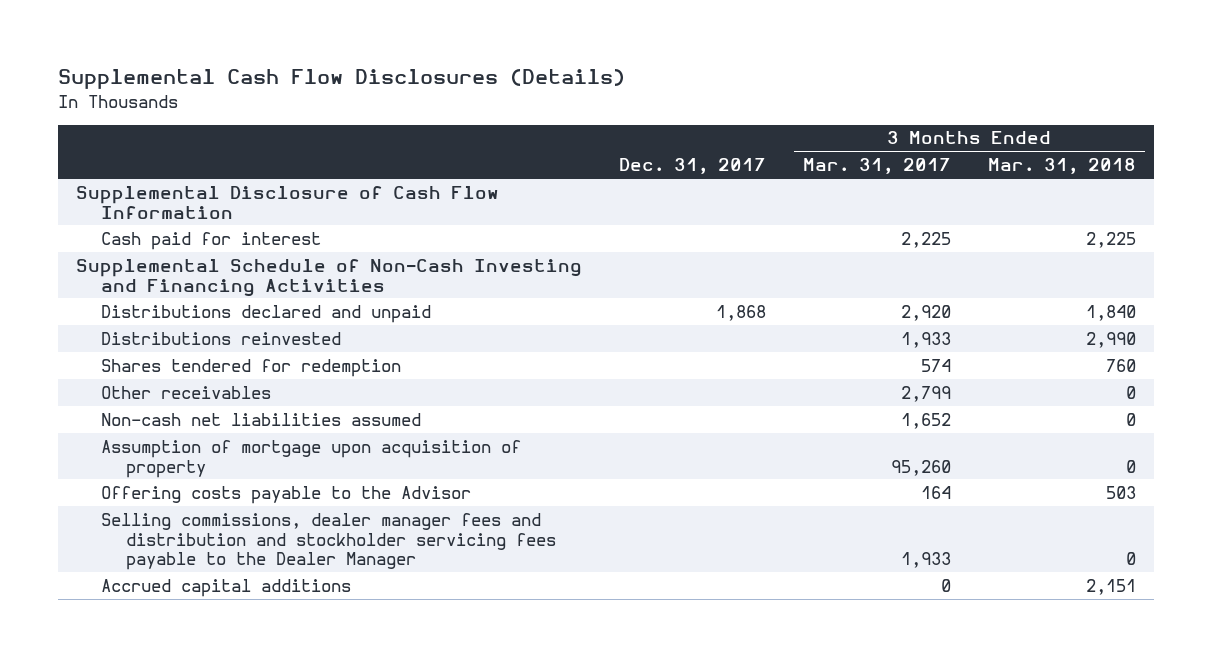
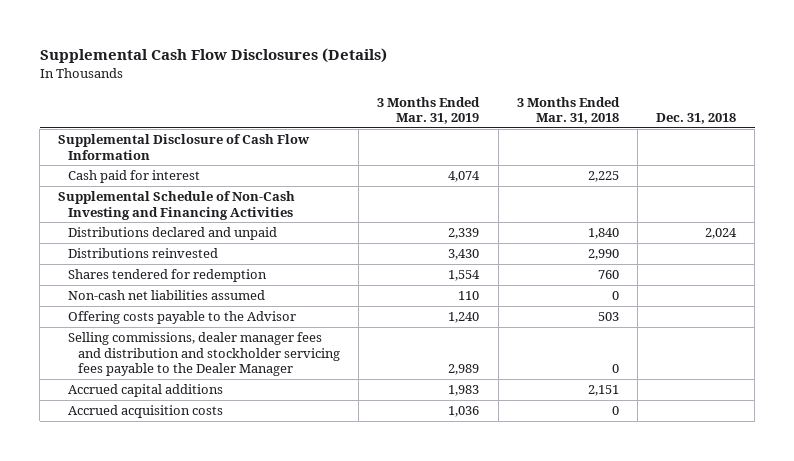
[619,158,767,175] Dec. 31, 2017 -> none
[803,158,952,175] Mar. 31, 2017 -> none
none -> [377,96,481,125] 3 Months Ended Mar. 31, 2019
none -> [655,113,736,125] Dec. 31, 2018
[101,385,272,399] Other receivables -> none
[101,439,522,478] Assumption of mortgage upon acquisition of property -> none
none -> [68,405,224,419] Accrued acquisition costs

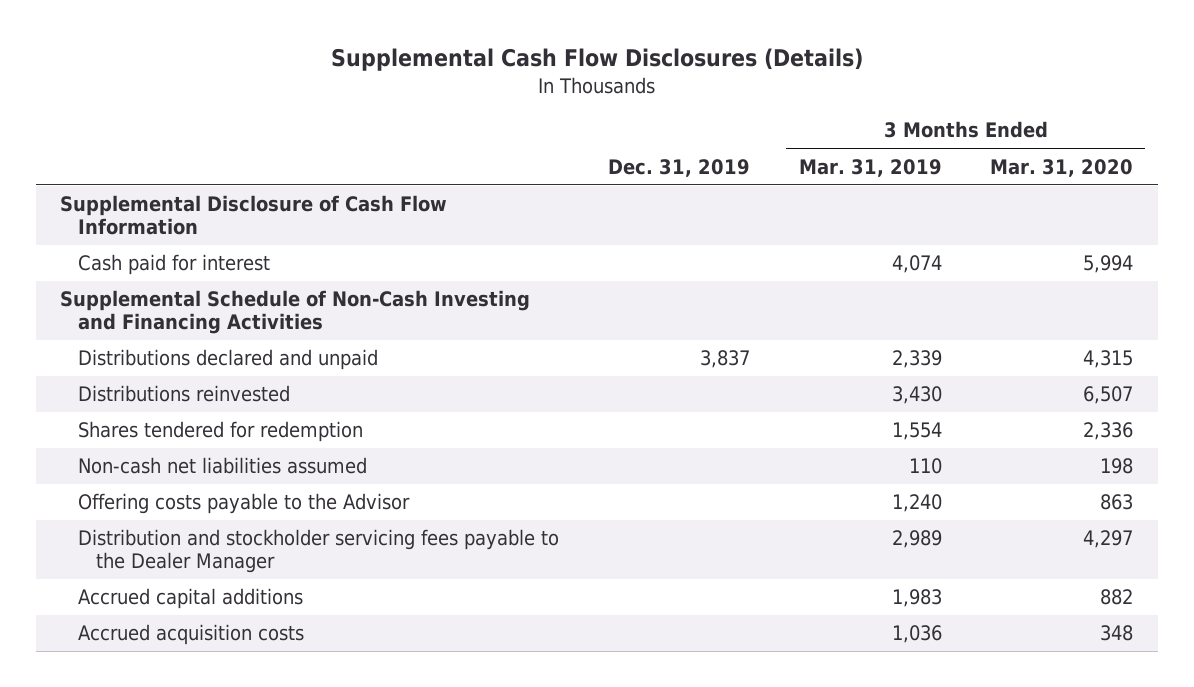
[516,96,620,125] 3 Months Ended Mar. 31, 2018 -> none
[655,113,736,125] Dec. 31, 2018 -> none
none -> [607,158,750,177] Dec. 31, 2019
none -> [990,158,1134,177] Mar. 31, 2020
[68,332,341,377] Selling commissions, dealer manager fees and distribution and stockholder servicing fees payable to the Dealer Manager -> [78,529,560,573] Distribution and stockholder servicing fees payable to the Dealer Manager

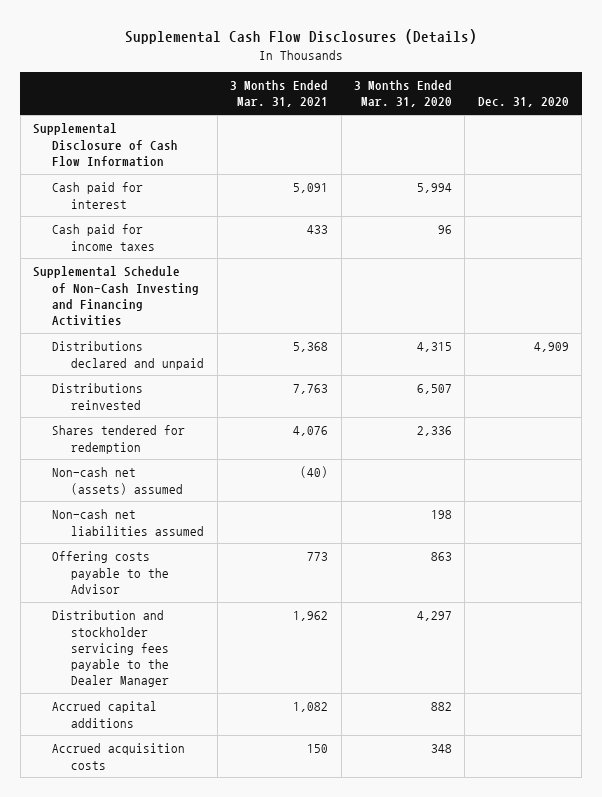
[607,158,750,177] Dec. 31, 2019 -> none
[798,158,942,177] Mar. 31, 2019 -> none
none -> [230,80,329,108] 3 Months Ended Mar. 31, 2021
none -> [477,97,569,108] Dec. 31, 2020
none -> [52,224,156,251] Cash paid for income taxes
none -> [52,467,184,495] Non-cash net (assets) assumed

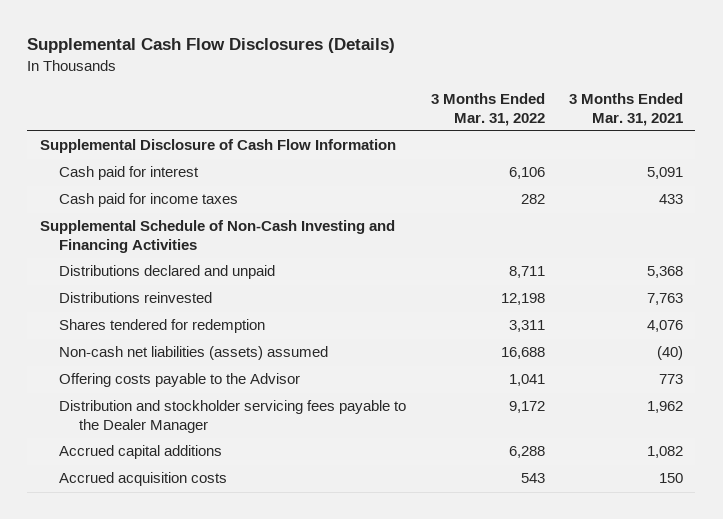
[353,80,452,108] 3 Months Ended Mar. 31, 2020 -> none
[477,97,569,108] Dec. 31, 2020 -> none
none -> [430,92,545,126] 3 Months Ended Mar. 31, 2022
[52,509,205,536] Non-cash net liabilities assumed -> none
[52,467,184,495] Non-cash net (assets) assumed -> [59,346,329,361] Non-cash net liabilities (assets) assumed

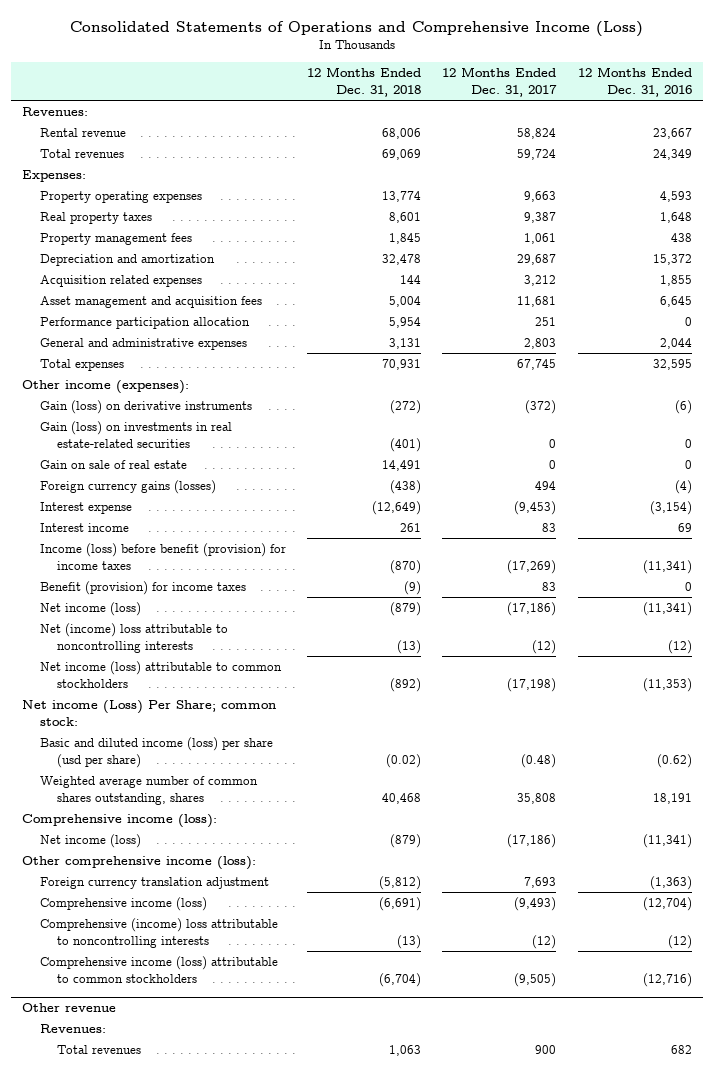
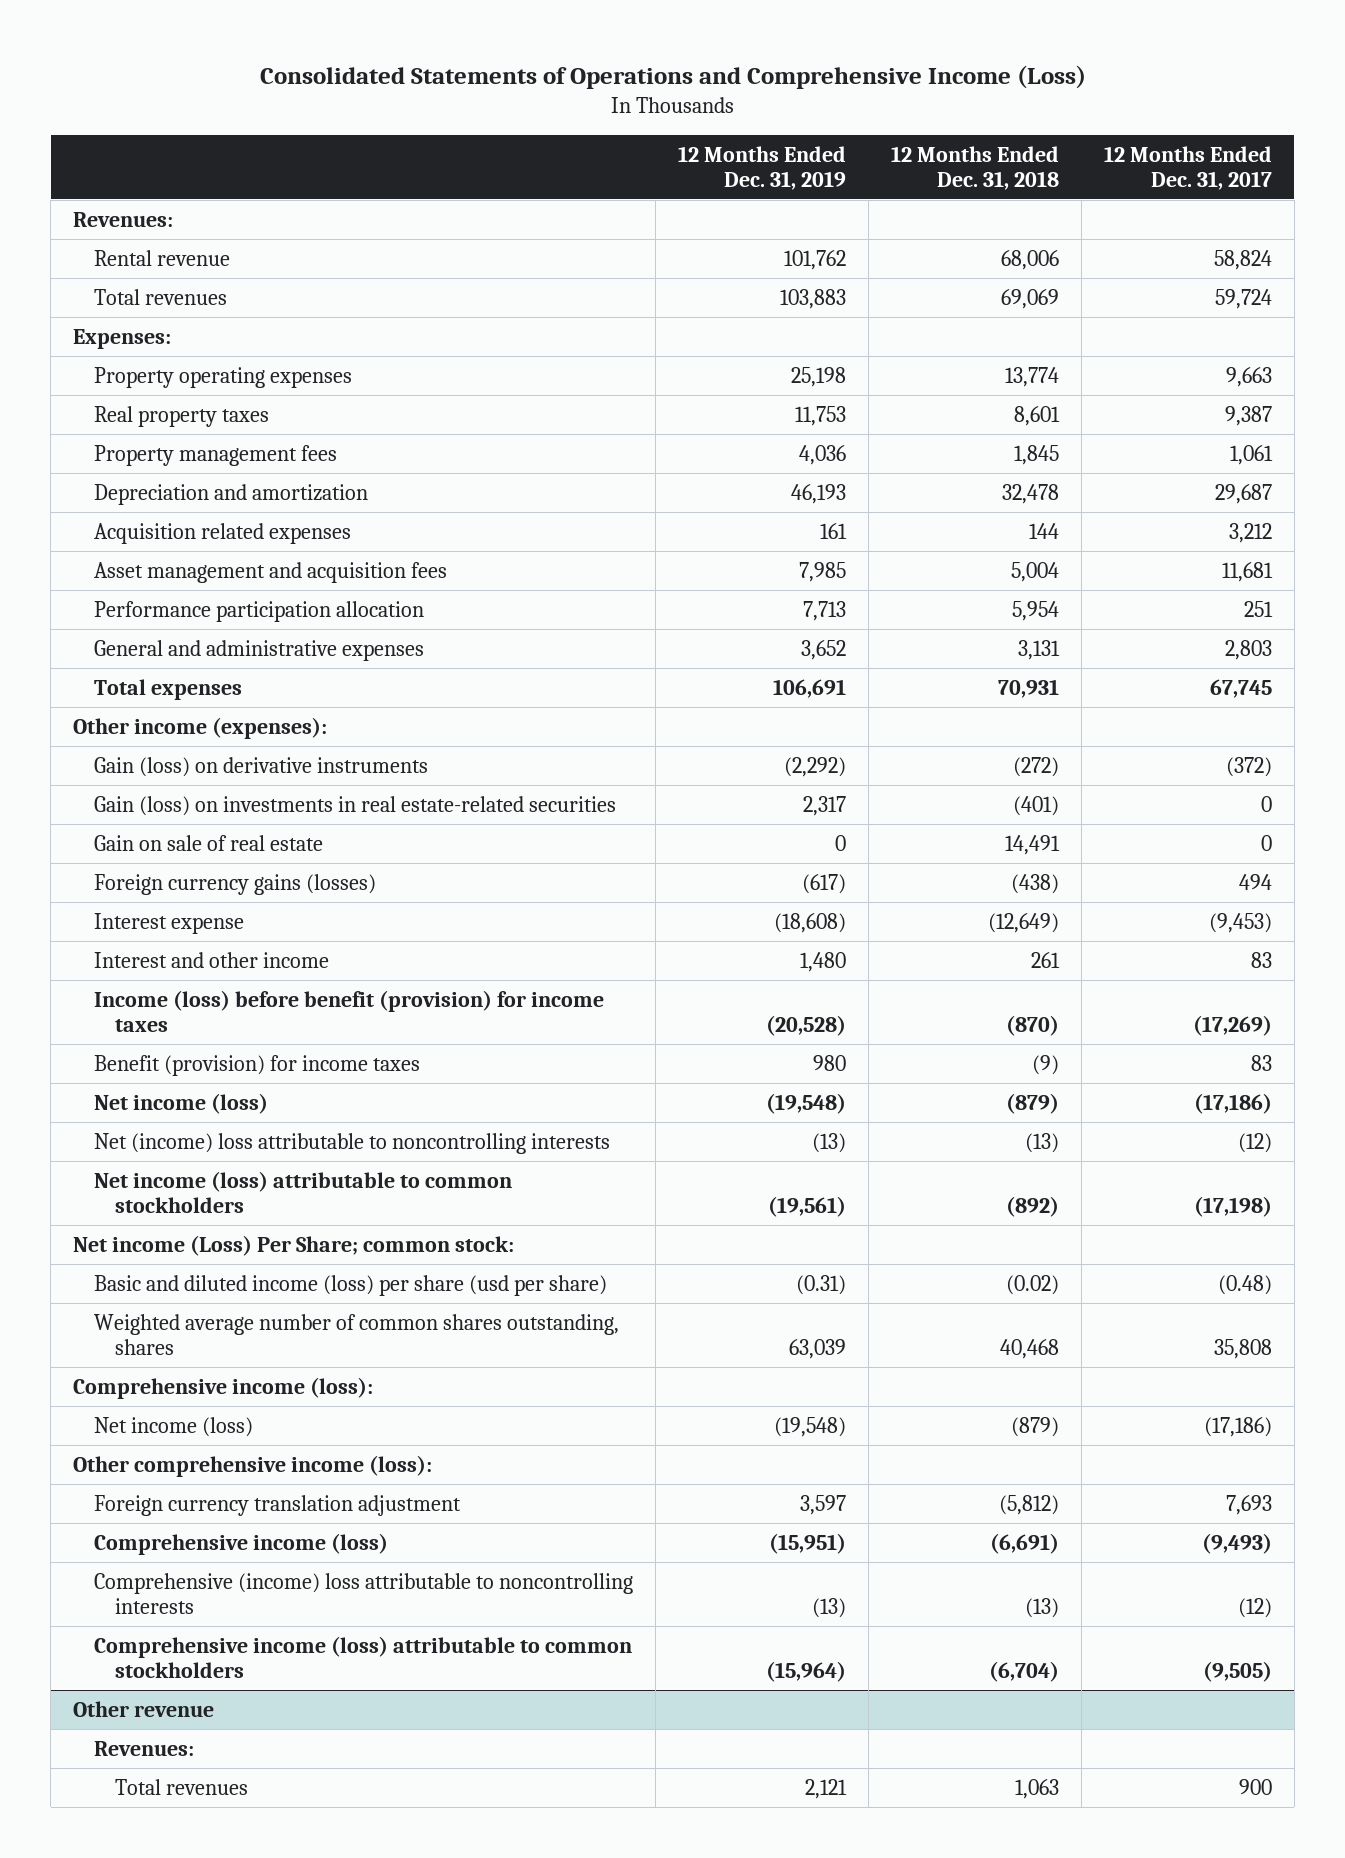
[577,67,692,98] 12 Months Ended Dec. 31, 2016 -> none
none -> [677,145,846,190] 12 Months Ended Dec. 31, 2019
[39,523,129,533] Interest income -> [94,951,330,968] Interest and other income

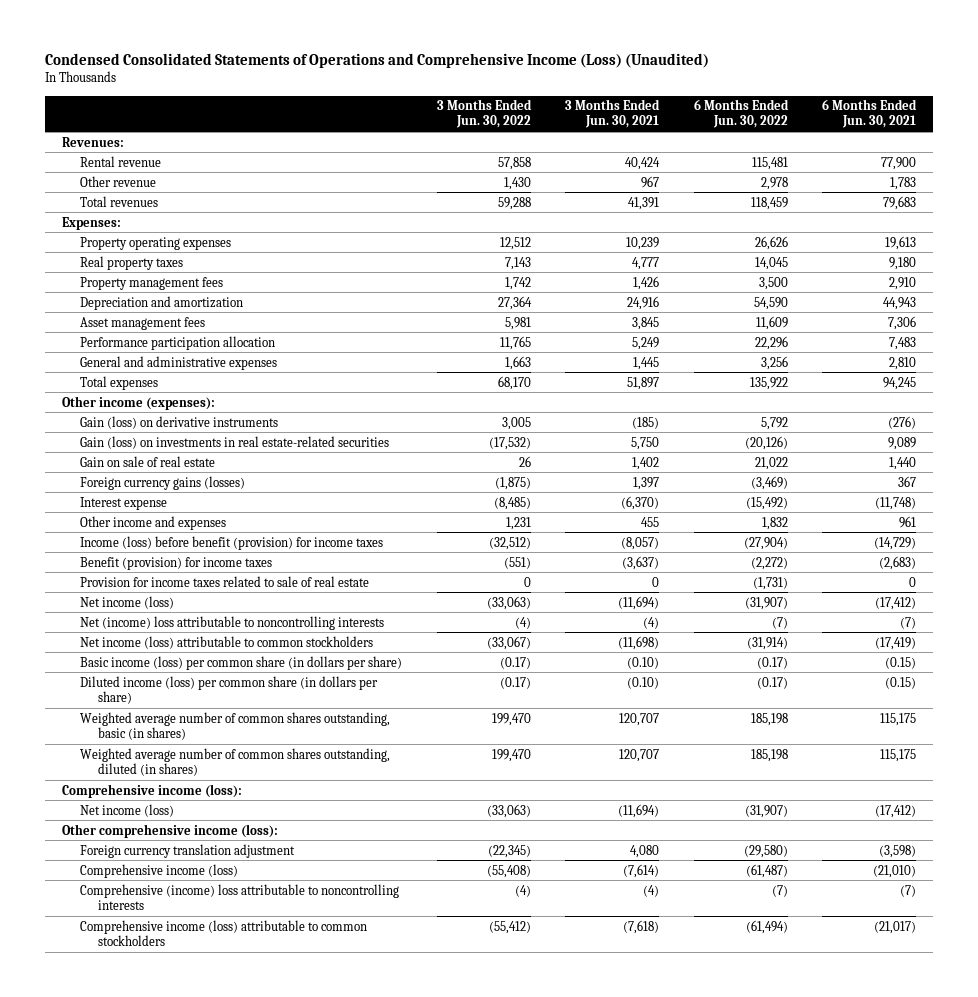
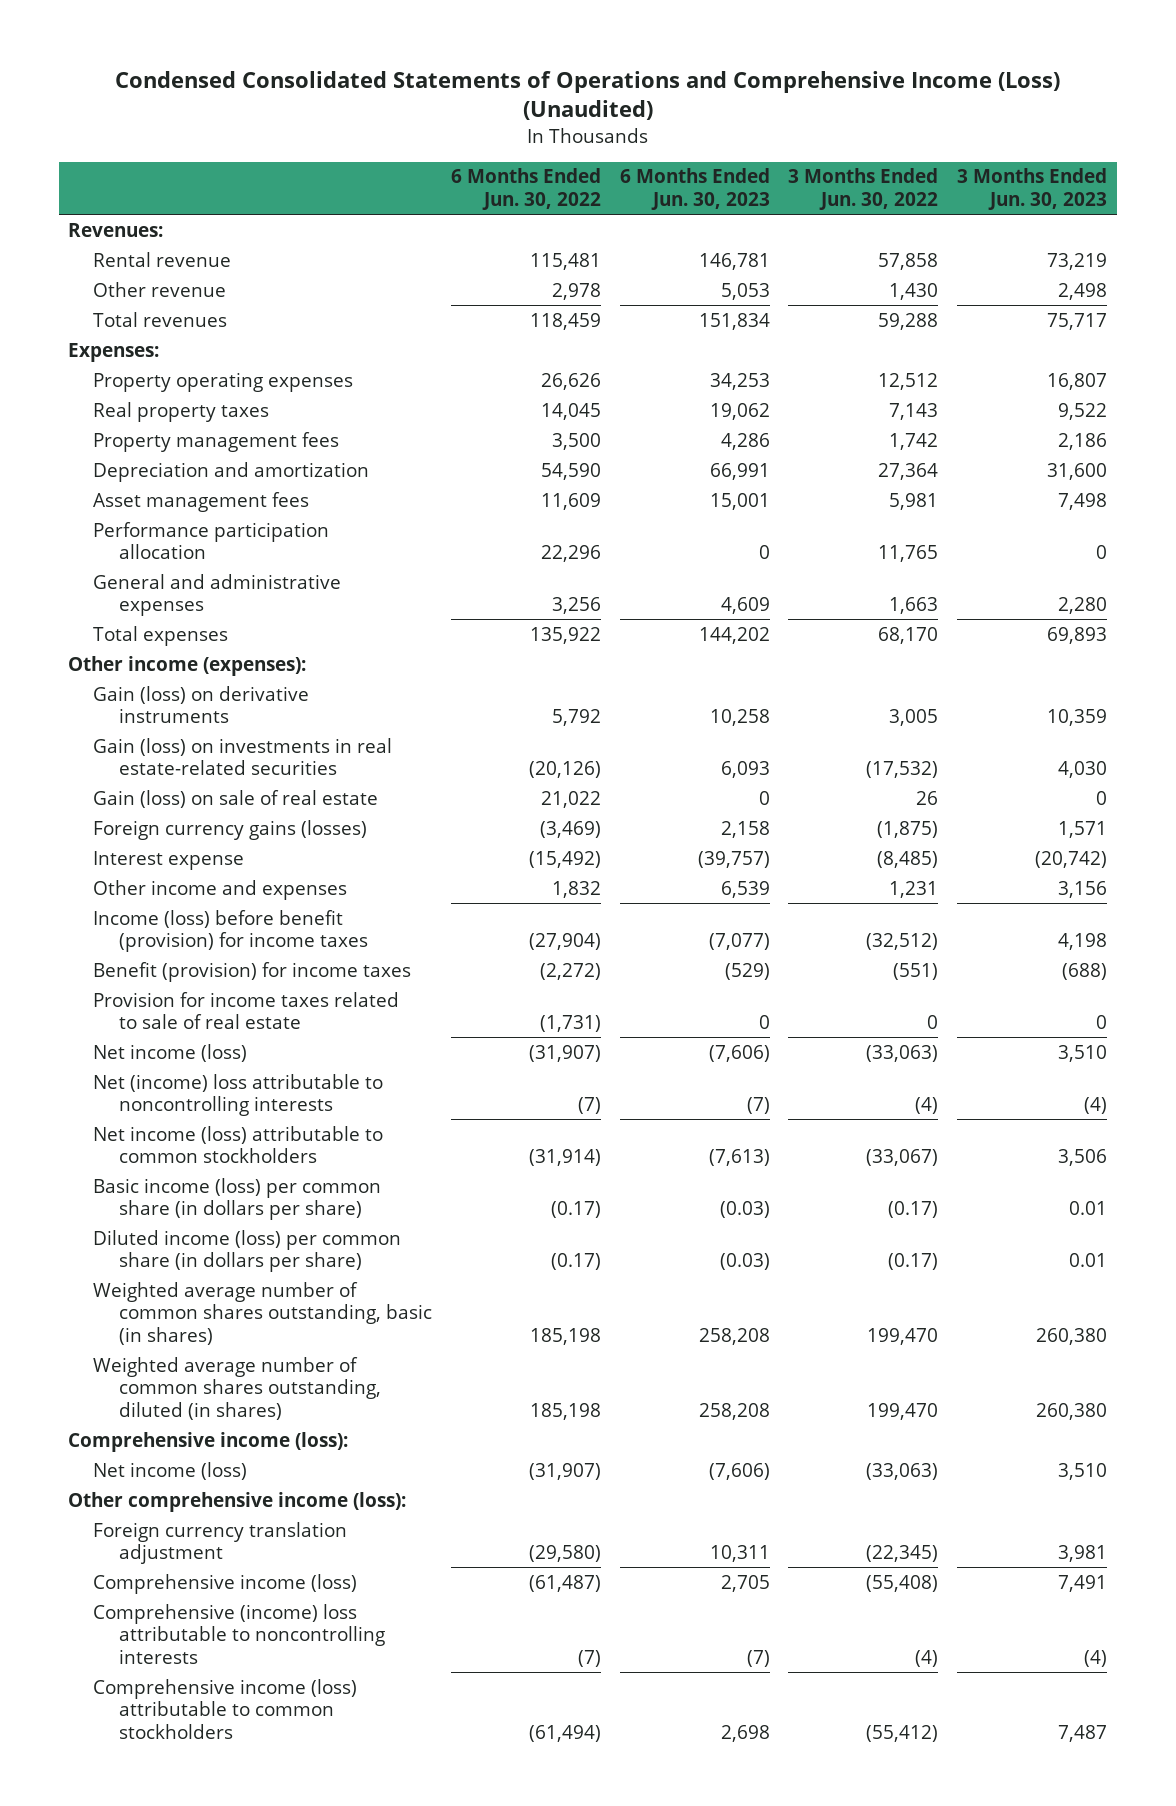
[565,99,661,129] 3 Months Ended Jun. 30, 2021 -> none
[822,99,918,129] 6 Months Ended Jun. 30, 2021 -> none
none -> [619,168,770,210] 6 Months Ended Jun. 30, 2023
none -> [957,168,1108,210] 3 Months Ended Jun. 30, 2023
[80,455,216,467] Gain on sale of real estate -> [93,789,379,808] Gain (loss) on sale of real estate

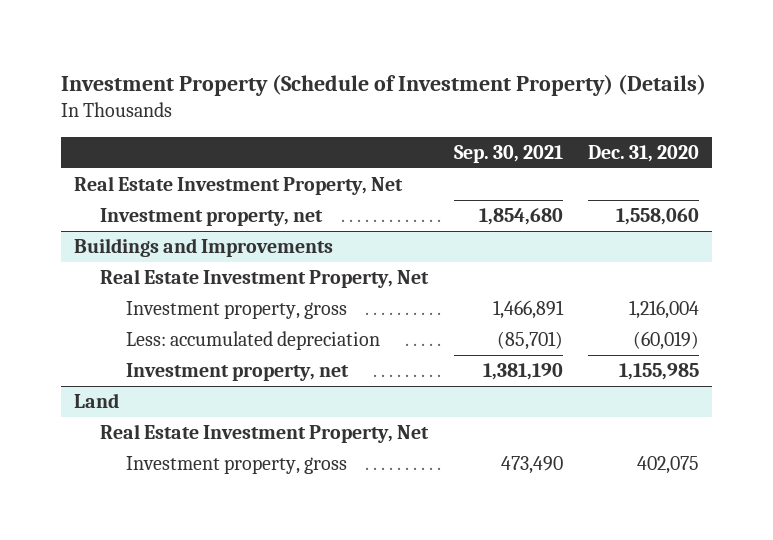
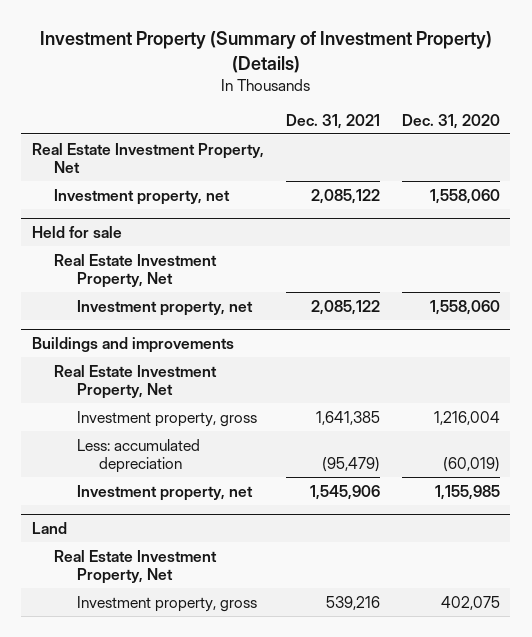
[61,74,707,97] Investment Property (Schedule of Investment Property) (Details) -> [39,31,492,73] Investment Property (Summary of Investment Property) (Details)
[453,144,563,163] Sep. 30, 2021 -> none
none -> [285,113,380,129] Dec. 31, 2021
[74,238,334,258] Buildings and Improvements -> none
none -> [32,225,123,238] Held for sale
none -> [76,299,253,316] Investment property, net
none -> [32,336,235,353] Buildings and improvements
none -> [54,364,218,399] Real Estate Investment Property, Net

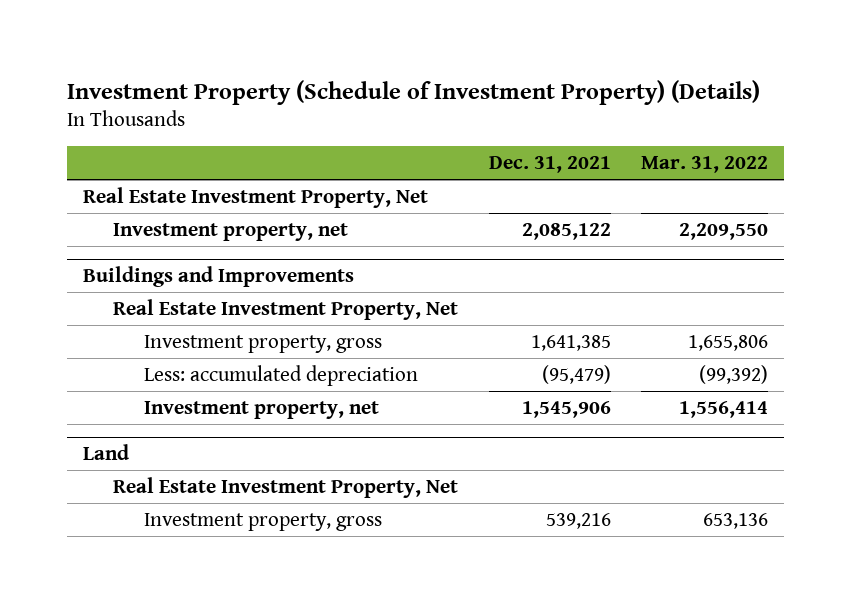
[39,31,492,73] Investment Property (Summary of Investment Property) (Details) -> [67,79,761,105] Investment Property (Schedule of Investment Property) (Details)
[401,113,500,129] Dec. 31, 2020 -> none
none -> [641,156,769,174] Mar. 31, 2022
[32,225,123,238] Held for sale -> none
[54,253,218,288] Real Estate Investment Property, Net -> none
[76,299,253,316] Investment property, net -> none
[32,336,235,353] Buildings and improvements -> [82,265,354,287] Buildings and Improvements

